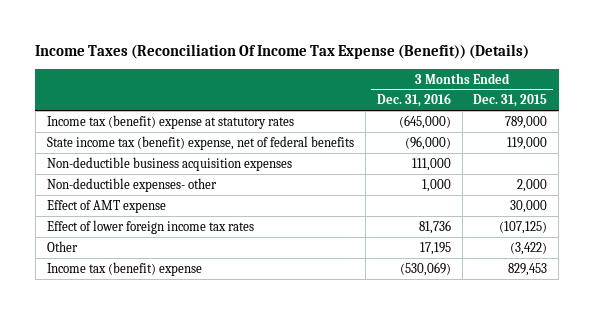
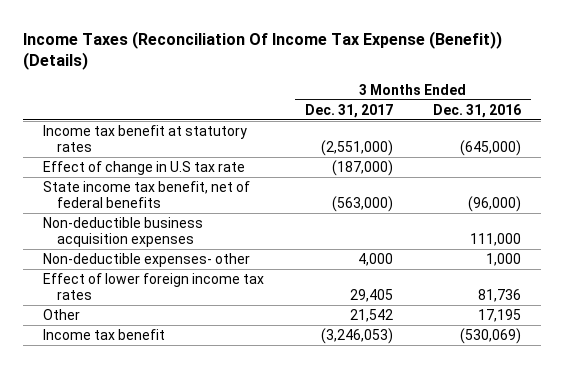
[473,94,548,108] Dec. 31, 2015 -> none
none -> [304,103,393,118] Dec. 31, 2017
[46,114,294,129] Income tax (benefit) expense at statutory rates -> [43,124,248,152] Income tax benefit at statutory rates
none -> [43,160,246,175] Effect of change in U.S tax rate
[46,135,354,150] State income tax (benefit) expense, net of federal benefits -> [43,180,251,208] State income tax benefit, net of federal benefits
[46,199,166,213] Effect of AMT expense -> none
[46,261,202,276] Income tax (benefit) expense -> [43,328,166,340] Income tax benefit

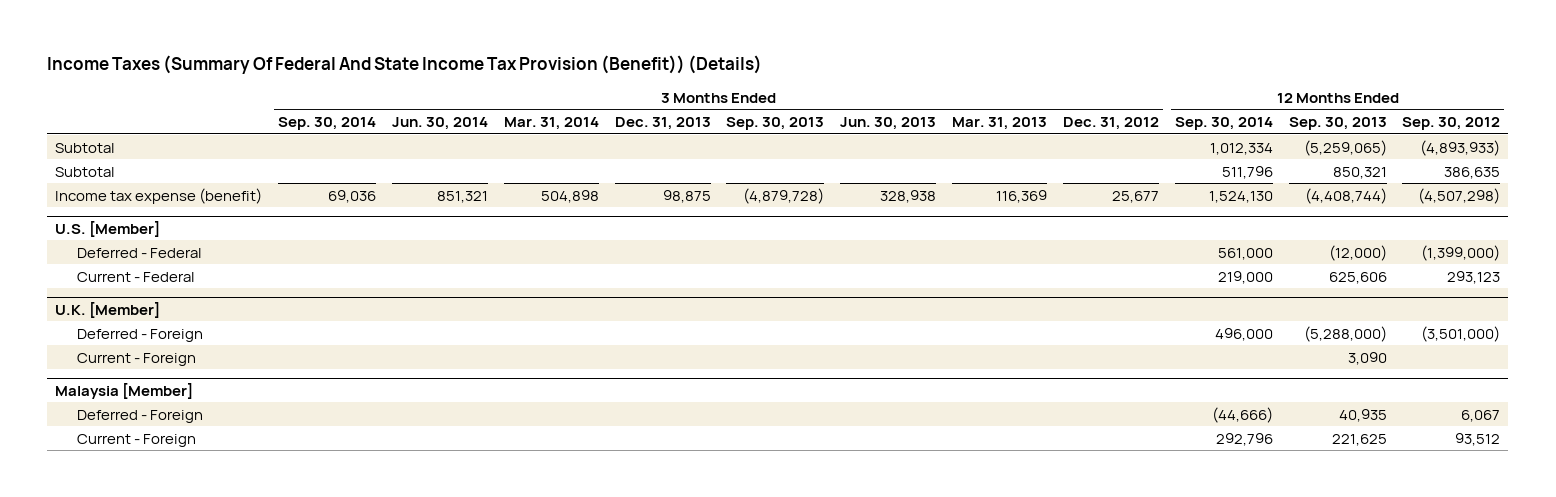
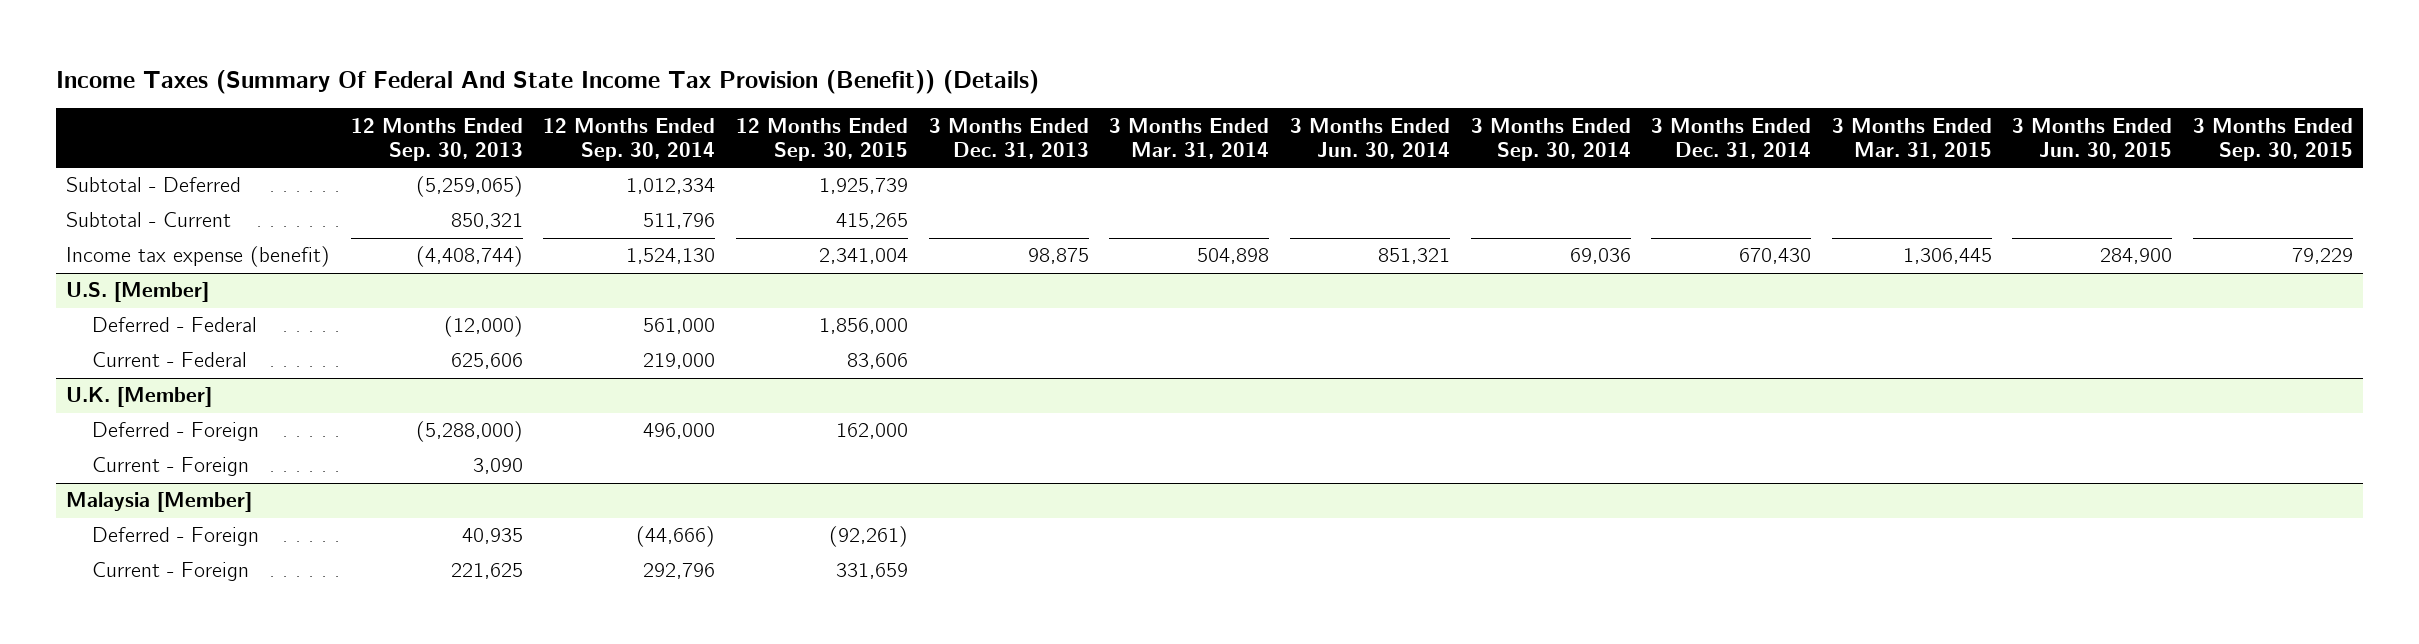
[726,117,825,131] Sep. 30, 2013 -> none
[840,117,937,131] Jun. 30, 2013 -> none
[952,117,1048,131] Mar. 31, 2013 -> none
[1062,117,1159,131] Dec. 31, 2012 -> none
[1402,117,1501,131] Sep. 30, 2012 -> none
none -> [736,117,909,162] 12 Months Ended Sep. 30, 2015
none -> [1651,117,1812,160] 3 Months Ended Dec. 31, 2014
none -> [1831,117,1992,160] 3 Months Ended Mar. 31, 2015
none -> [2012,117,2173,160] 3 Months Ended Jun. 30, 2015
none -> [2192,117,2353,162] 3 Months Ended Sep. 30, 2015
[55,142,116,153] Subtotal -> [66,177,242,193] Subtotal - Deferred
[55,166,116,177] Subtotal -> [66,212,232,228] Subtotal - Current

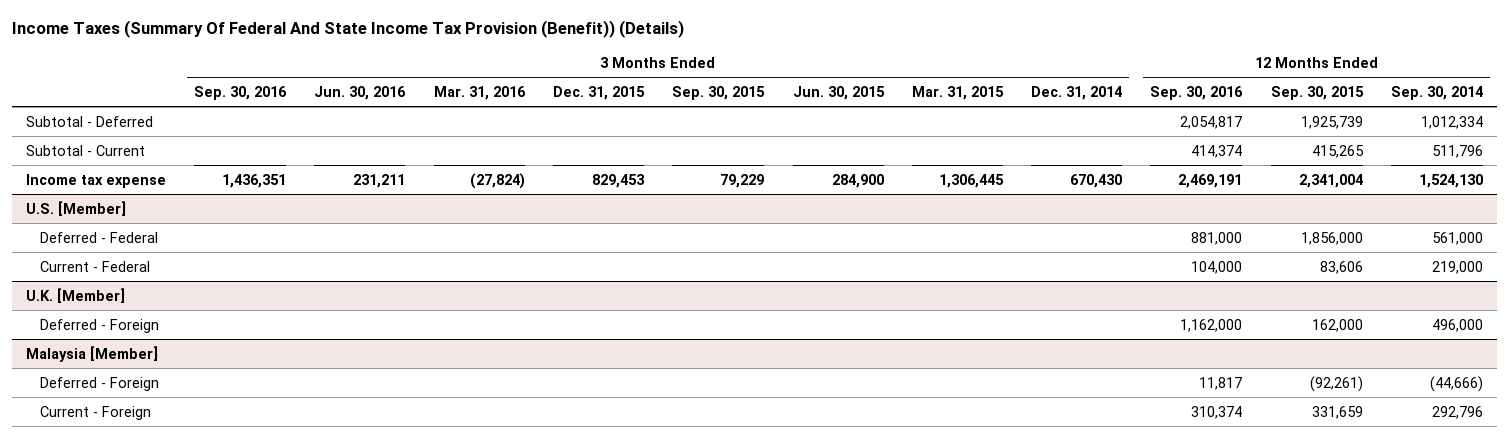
[350,117,523,162] 12 Months Ended Sep. 30, 2013 -> none
[928,117,1089,160] 3 Months Ended Dec. 31, 2013 -> none
[1109,117,1270,160] 3 Months Ended Mar. 31, 2014 -> none
[1289,117,1450,160] 3 Months Ended Jun. 30, 2014 -> none
[1470,117,1631,162] 3 Months Ended Sep. 30, 2014 -> none
none -> [194,85,288,100] Sep. 30, 2016
none -> [314,85,407,100] Jun. 30, 2016
none -> [433,85,526,100] Mar. 31, 2016
none -> [553,85,646,100] Dec. 31, 2015
none -> [1150,85,1244,100] Sep. 30, 2016
[66,246,331,268] Income tax expense (benefit) -> [25,173,166,188] Income tax expense
[92,457,250,477] Current - Foreign -> none

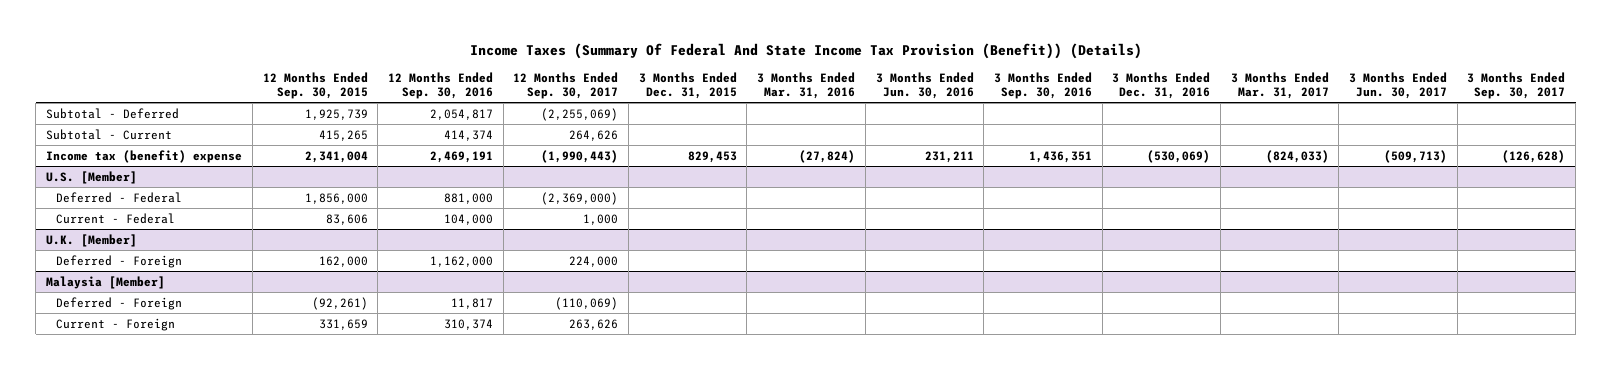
[672,85,766,100] Sep. 30, 2015 -> none
[792,85,885,100] Jun. 30, 2015 -> none
[911,85,1004,100] Mar. 31, 2015 -> none
[1031,85,1123,100] Dec. 31, 2014 -> none
[1391,85,1484,100] Sep. 30, 2014 -> none
none -> [513,71,619,99] 12 Months Ended Sep. 30, 2017
none -> [1112,71,1211,99] 3 Months Ended Dec. 31, 2016
none -> [1230,71,1329,99] 3 Months Ended Mar. 31, 2017
none -> [1349,71,1448,99] 3 Months Ended Jun. 30, 2017
none -> [1467,71,1566,99] 3 Months Ended Sep. 30, 2017
[25,173,166,188] Income tax expense -> [46,149,243,163] Income tax (benefit) expense

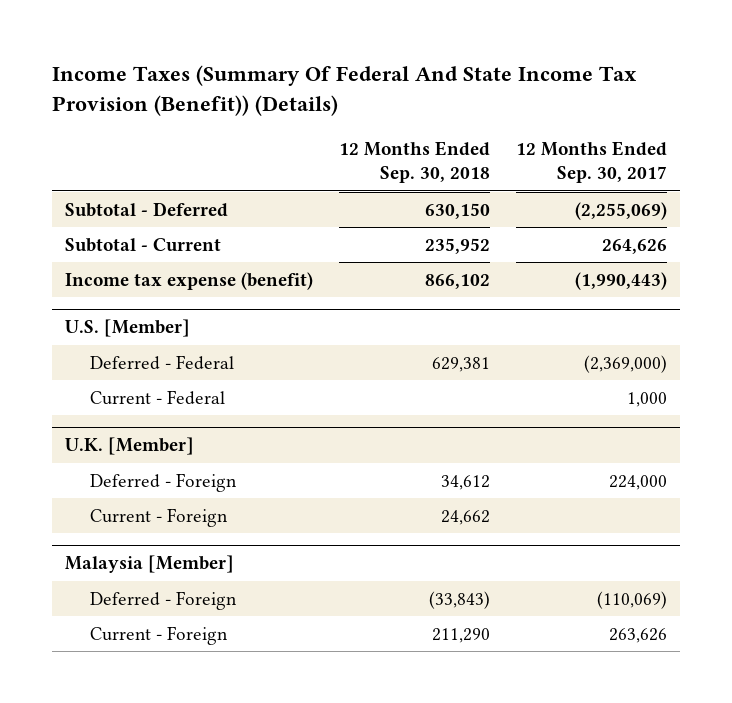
[262,71,368,99] 12 Months Ended Sep. 30, 2015 -> none
[387,71,493,99] 12 Months Ended Sep. 30, 2016 -> none
[638,71,737,99] 3 Months Ended Dec. 31, 2015 -> none
[757,71,856,99] 3 Months Ended Mar. 31, 2016 -> none
[875,71,974,99] 3 Months Ended Jun. 30, 2016 -> none
[993,71,1092,99] 3 Months Ended Sep. 30, 2016 -> none
[1112,71,1211,99] 3 Months Ended Dec. 31, 2016 -> none
[1230,71,1329,99] 3 Months Ended Mar. 31, 2017 -> none
[1349,71,1448,99] 3 Months Ended Jun. 30, 2017 -> none
[1467,71,1566,99] 3 Months Ended Sep. 30, 2017 -> none
none -> [338,140,490,184] 12 Months Ended Sep. 30, 2018
[46,149,243,163] Income tax (benefit) expense -> [64,271,313,290] Income tax expense (benefit)
none -> [89,507,228,527] Current - Foreign

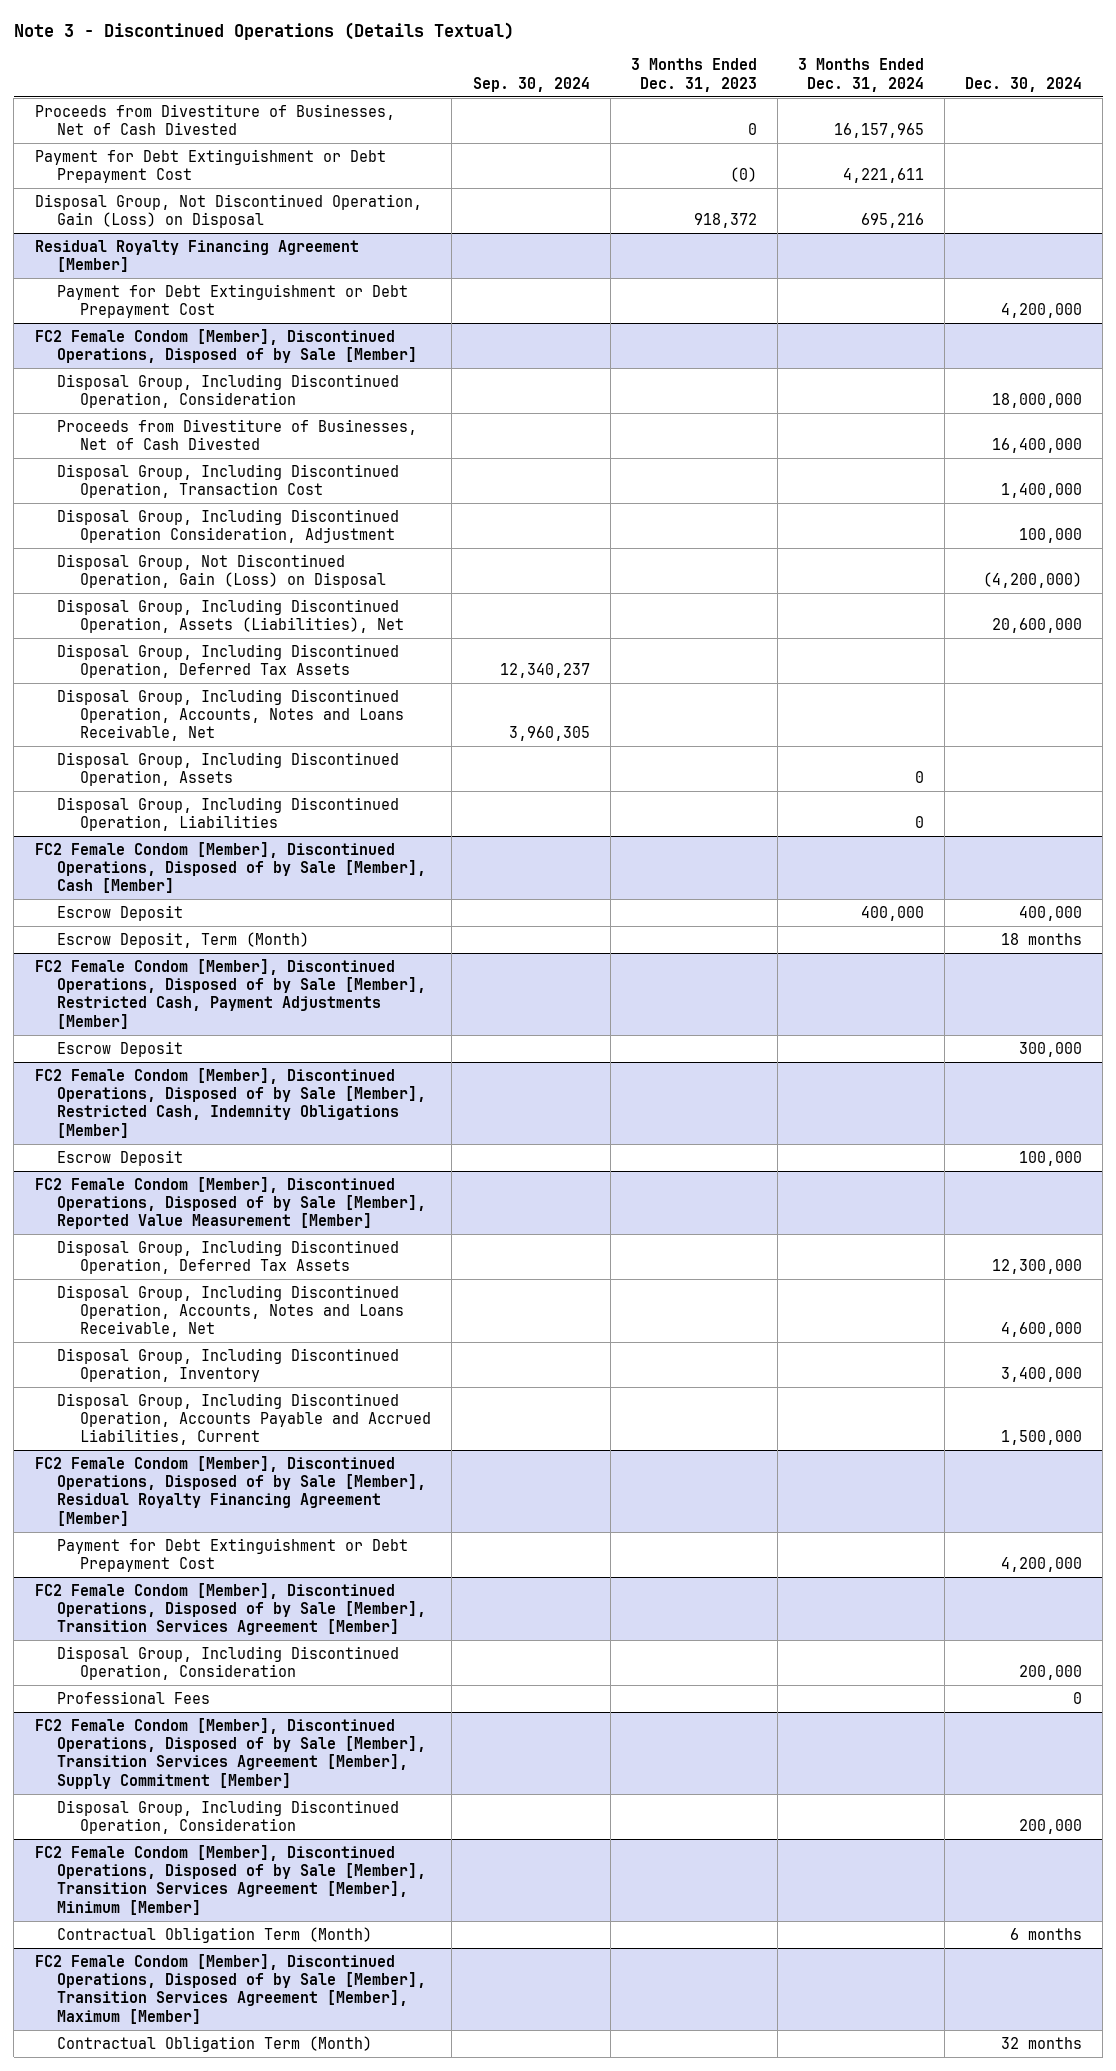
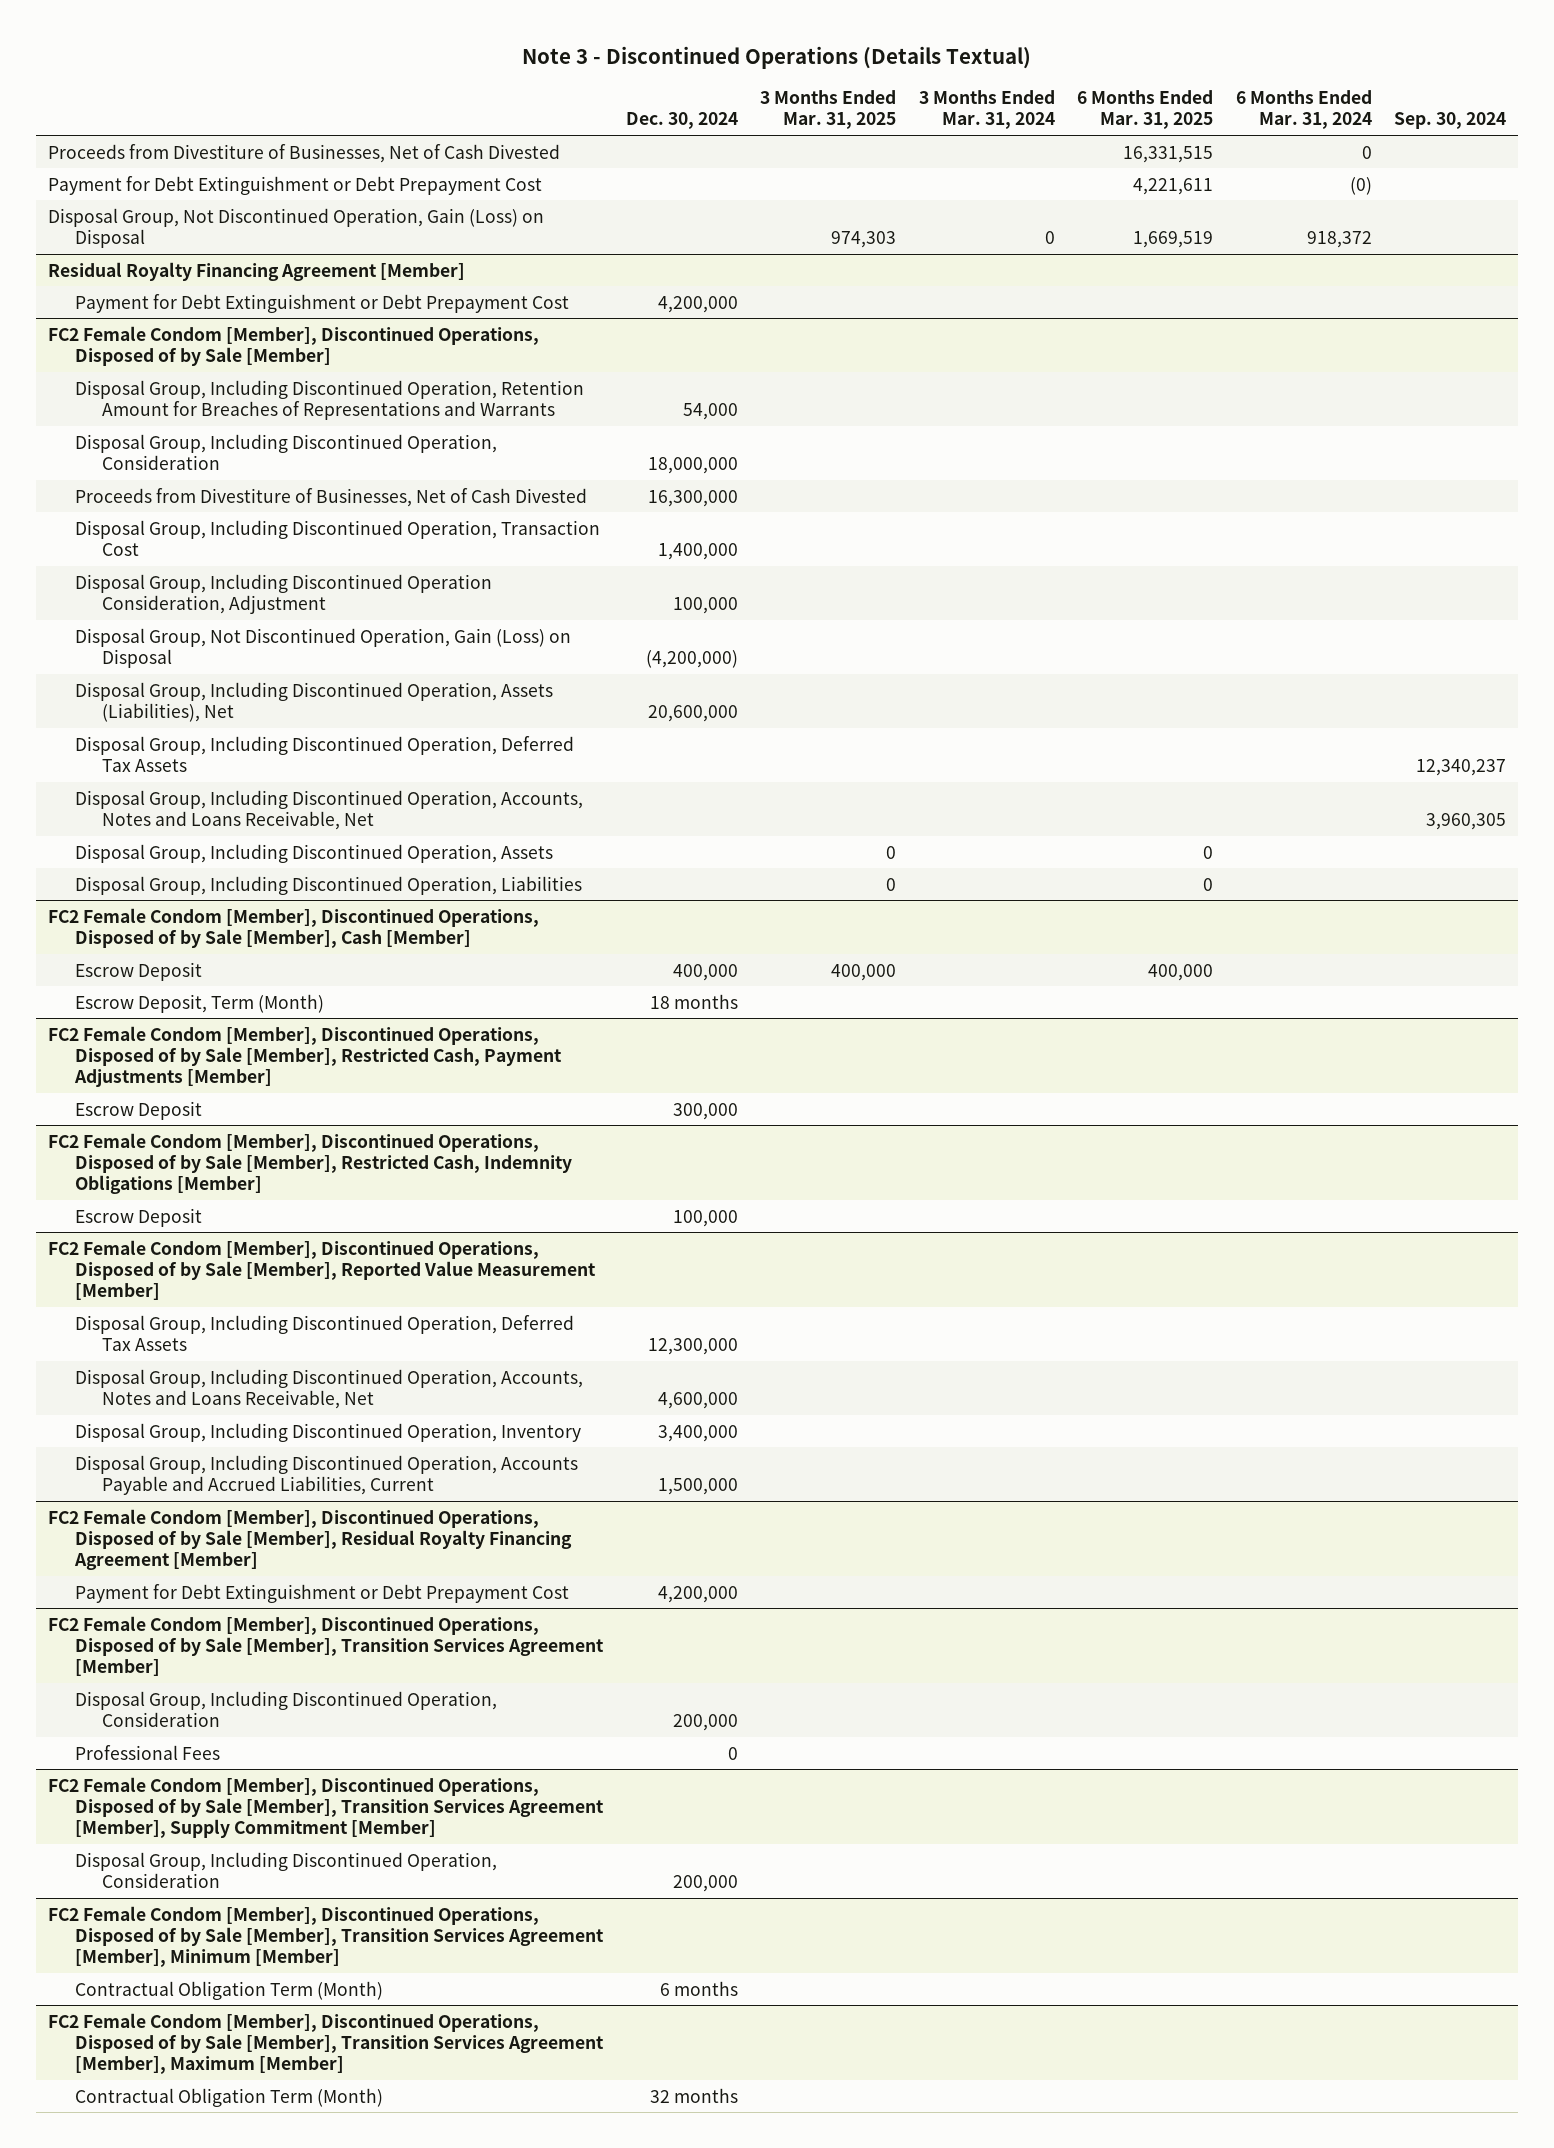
[630,58,757,92] 3 Months Ended Dec. 31, 2023 -> none
[797,58,924,92] 3 Months Ended Dec. 31, 2024 -> none
none -> [760,90,897,130] 3 Months Ended Mar. 31, 2025
none -> [918,90,1055,130] 3 Months Ended Mar. 31, 2024
none -> [1077,90,1214,130] 6 Months Ended Mar. 31, 2025
none -> [1235,90,1372,130] 6 Months Ended Mar. 31, 2024
none -> [75,379,585,420] Disposal Group, Including Discontinued Operation, Retention Amount for Breaches of Representations and Warrants
[991,438,1082,454] 16,400,000 -> [647,489,738,507] 16,300,000

